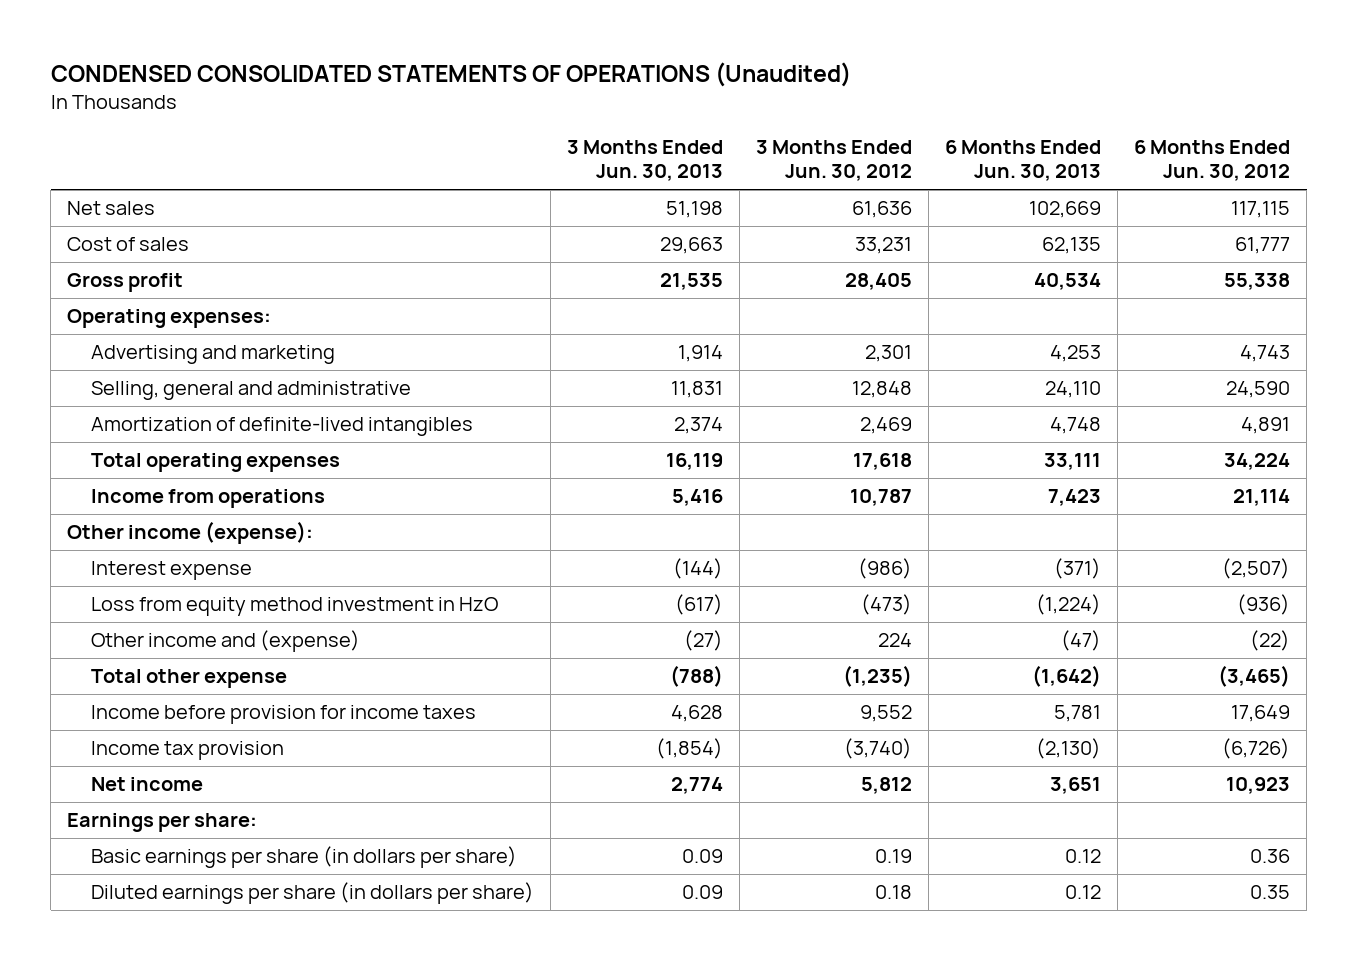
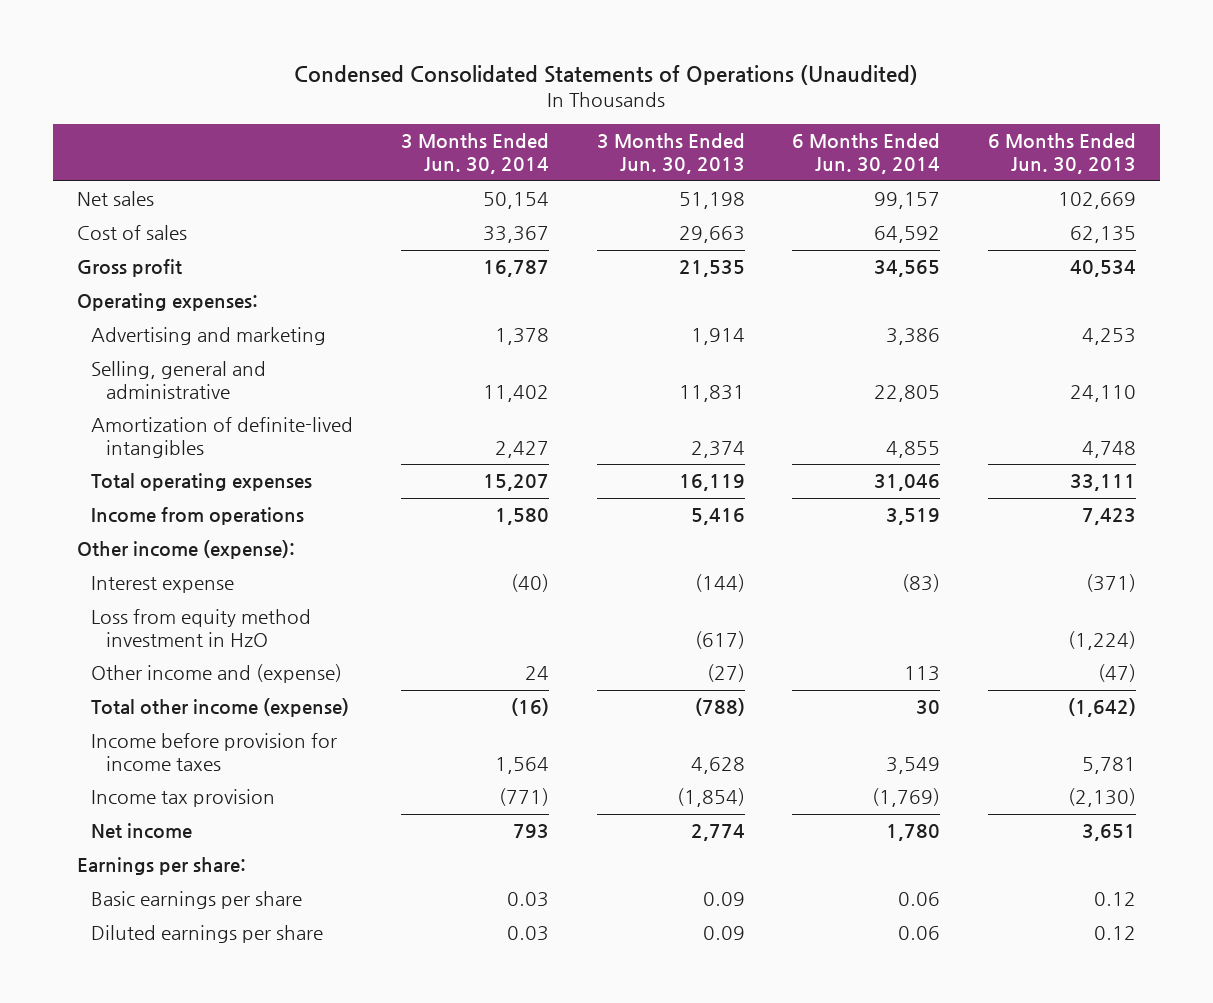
[50,61,851,87] CONDENSED CONSOLIDATED STATEMENTS OF OPERATIONS (Unaudited) -> [294,65,919,86] Condensed Consolidated Statements of Operations (Unaudited)
[756,140,913,182] 3 Months Ended Jun. 30, 2012 -> none
[1134,140,1291,182] 6 Months Ended Jun. 30, 2012 -> none
none -> [400,133,549,175] 3 Months Ended Jun. 30, 2014
none -> [792,133,941,175] 6 Months Ended Jun. 30, 2014
[91,669,288,689] Total other expense -> [91,698,350,718] Total other income (expense)
[91,846,518,869] Basic earnings per share (in dollars per share) -> [91,891,303,910] Basic earnings per share
[91,882,535,905] Diluted earnings per share (in dollars per share) -> [91,925,324,944] Diluted earnings per share

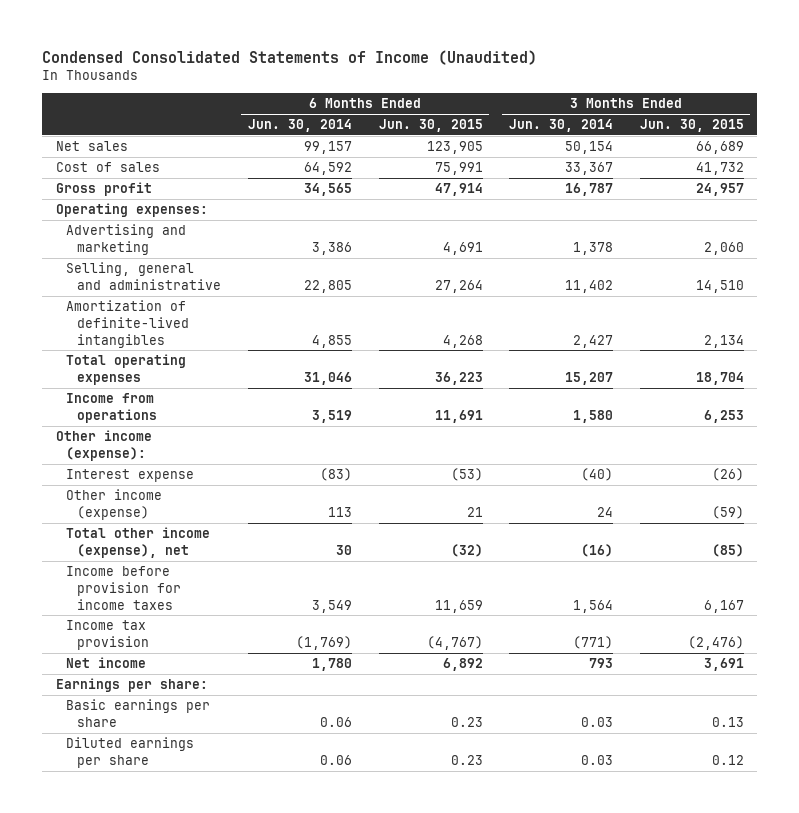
[294,65,919,86] Condensed Consolidated Statements of Operations (Unaudited) -> [42,49,538,65] Condensed Consolidated Statements of Income (Unaudited)
[596,133,745,175] 3 Months Ended Jun. 30, 2013 -> none
[988,133,1137,175] 6 Months Ended Jun. 30, 2013 -> none
none -> [378,119,483,133] Jun. 30, 2015
none -> [639,119,744,133] Jun. 30, 2015
[91,609,312,648] Loss from equity method investment in HzO -> none
[91,664,343,684] Other income and (expense) -> [66,489,163,520] Other income (expense)
[91,698,350,718] Total other income (expense) -> [66,527,211,558] Total other income (expense), net

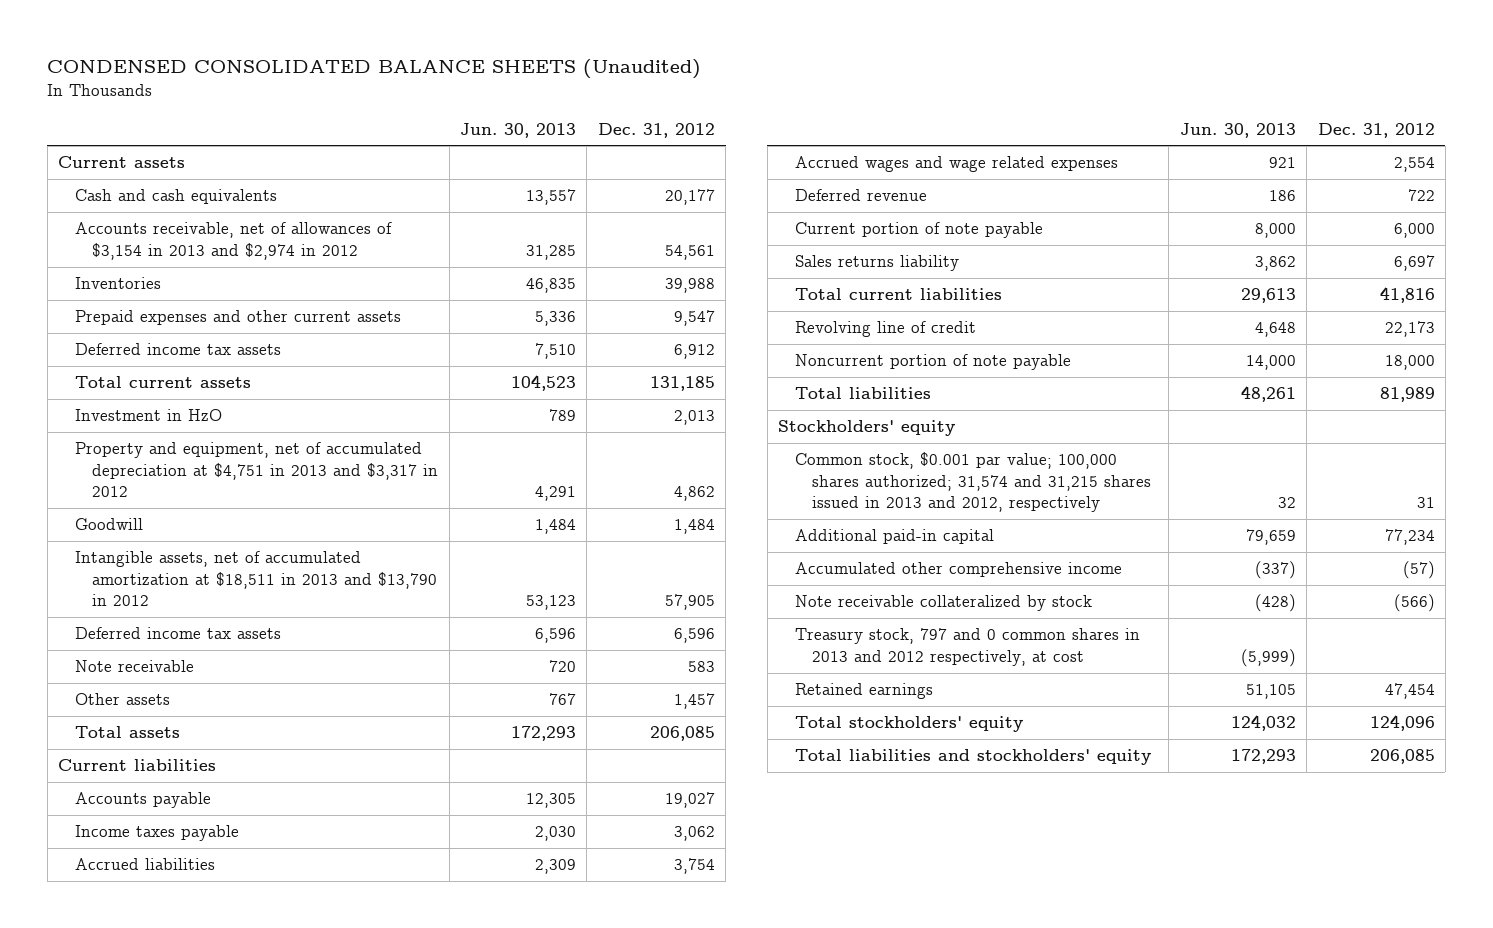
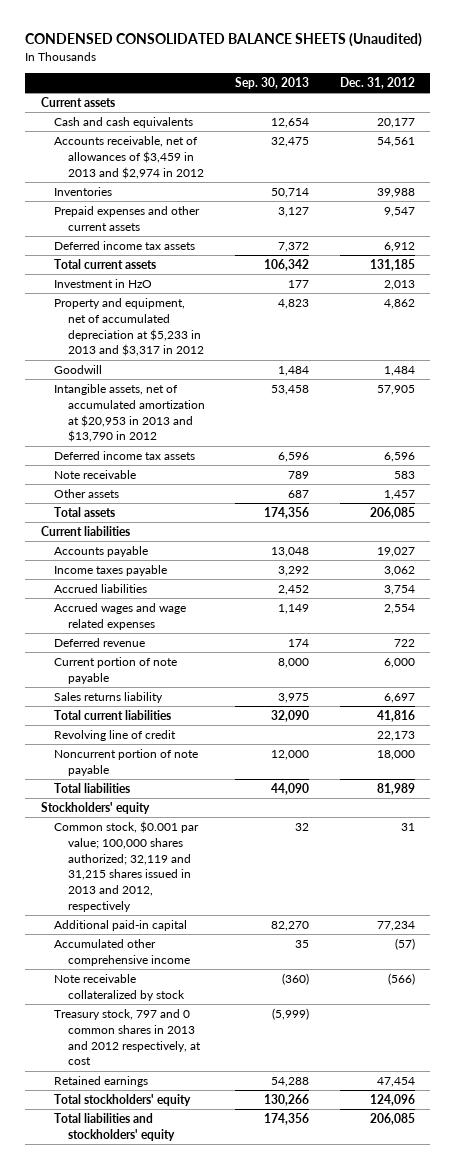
[460,122,577,138] Jun. 30, 2013 -> none
none -> [235,76,310,89] Sep. 30, 2013
[75,222,393,260] Accounts receivable, net of allowances of $3,154 in 2013 and $2,974 in 2012 -> [54,136,204,179] Accounts receivable, net of allowances of $3,459 in 2013 and $2,974 in 2012
[75,442,439,498] Property and equipment, net of accumulated depreciation at $4,751 in 2013 and $3,317 in 2012 -> [54,298,204,357] Property and equipment, net of accumulated depreciation at $5,233 in 2013 and $3,317 in 2012
[75,551,438,607] Intangible assets, net of accumulated amortization at $18,511 in 2013 and $13,790 in 2012 -> [54,384,205,443] Intangible assets, net of accumulated amortization at $20,953 in 2013 and $13,790 in 2012
[795,452,1152,513] Common stock, $0.001 par value; 100,000 shares authorized; 31,574 and 31,215 shares issued in 2013 and 2012, respectively -> [54,821,200,912] Common stock, $0.001 par value; 100,000 shares authorized; 32,119 and 31,215 shares issued in 2013 and 2012, respectively

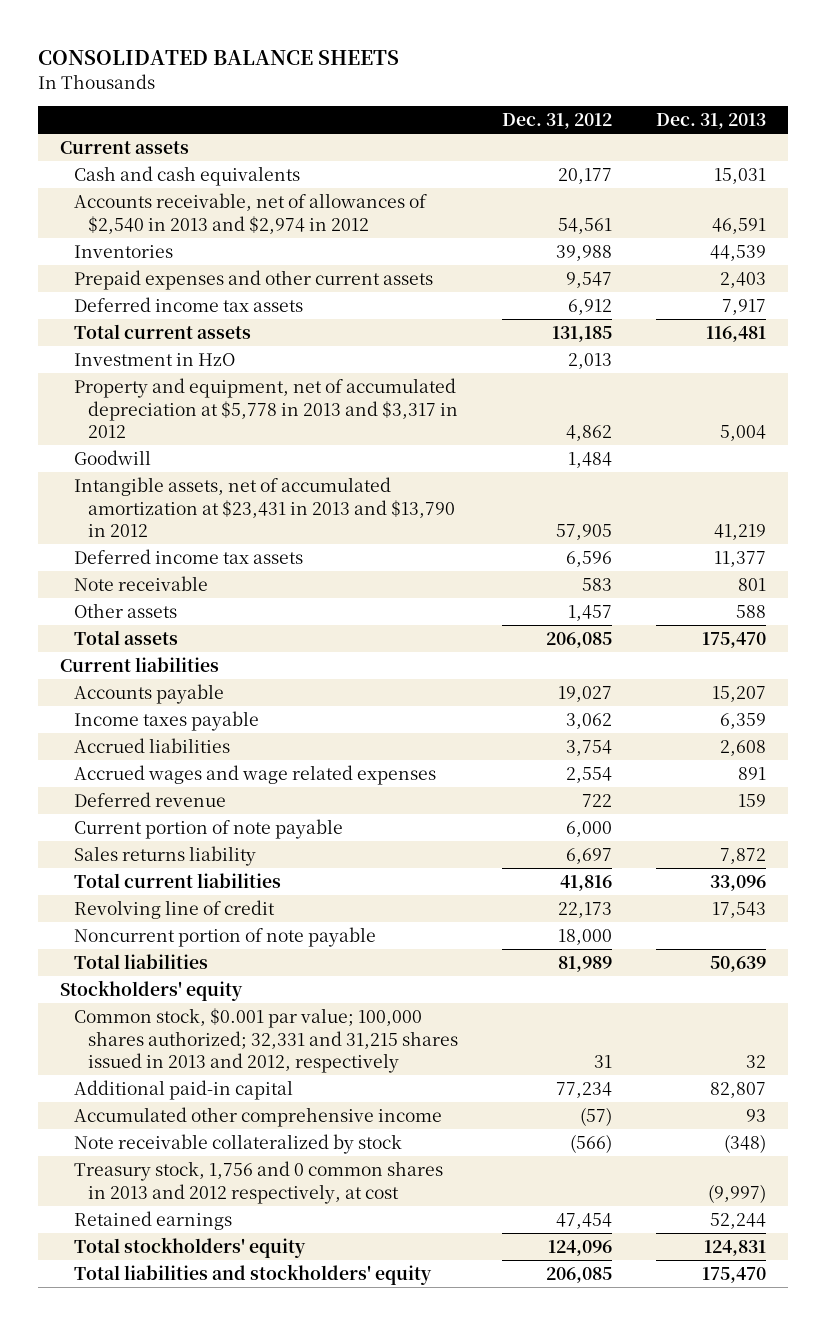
[25,33,423,48] CONDENSED CONSOLIDATED BALANCE SHEETS (Unaudited) -> [37,50,399,66] CONSOLIDATED BALANCE SHEETS
[235,76,310,89] Sep. 30, 2013 -> none
none -> [656,113,767,130] Dec. 31, 2013
[54,136,204,179] Accounts receivable, net of allowances of $3,459 in 2013 and $2,974 in 2012 -> [74,192,428,234] Accounts receivable, net of allowances of $2,540 in 2013 and $2,974 in 2012
[54,298,204,357] Property and equipment, net of accumulated depreciation at $5,233 in 2013 and $3,317 in 2012 -> [74,377,459,439] Property and equipment, net of accumulated depreciation at $5,778 in 2013 and $3,317 in 2012
[54,384,205,443] Intangible assets, net of accumulated amortization at $20,953 in 2013 and $13,790 in 2012 -> [74,476,456,538] Intangible assets, net of accumulated amortization at $23,431 in 2013 and $13,790 in 2012
[54,821,200,912] Common stock, $0.001 par value; 100,000 shares authorized; 32,119 and 31,215 shares issued in 2013 and 2012, respectively -> [74,1007,459,1074] Common stock, $0.001 par value; 100,000 shares authorized; 32,331 and 31,215 shares issued in 2013 and 2012, respectively
[54,1009,201,1066] Treasury stock, 797 and 0 common shares in 2013 and 2012 respectively, at cost -> [74,1160,444,1204] Treasury stock, 1,756 and 0 common shares in 2013 and 2012 respectively, at cost

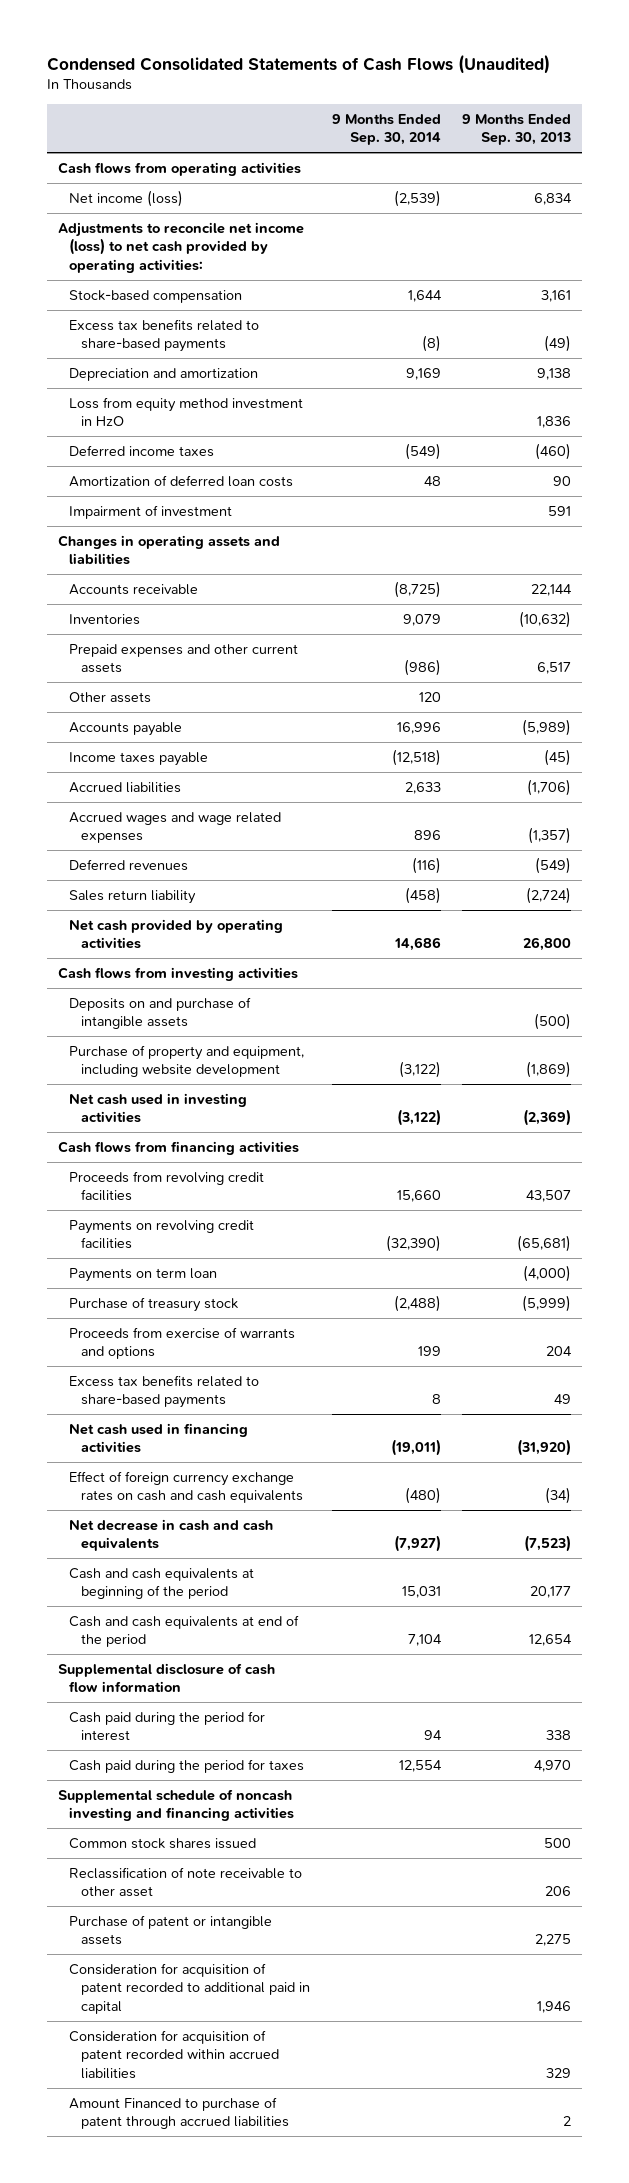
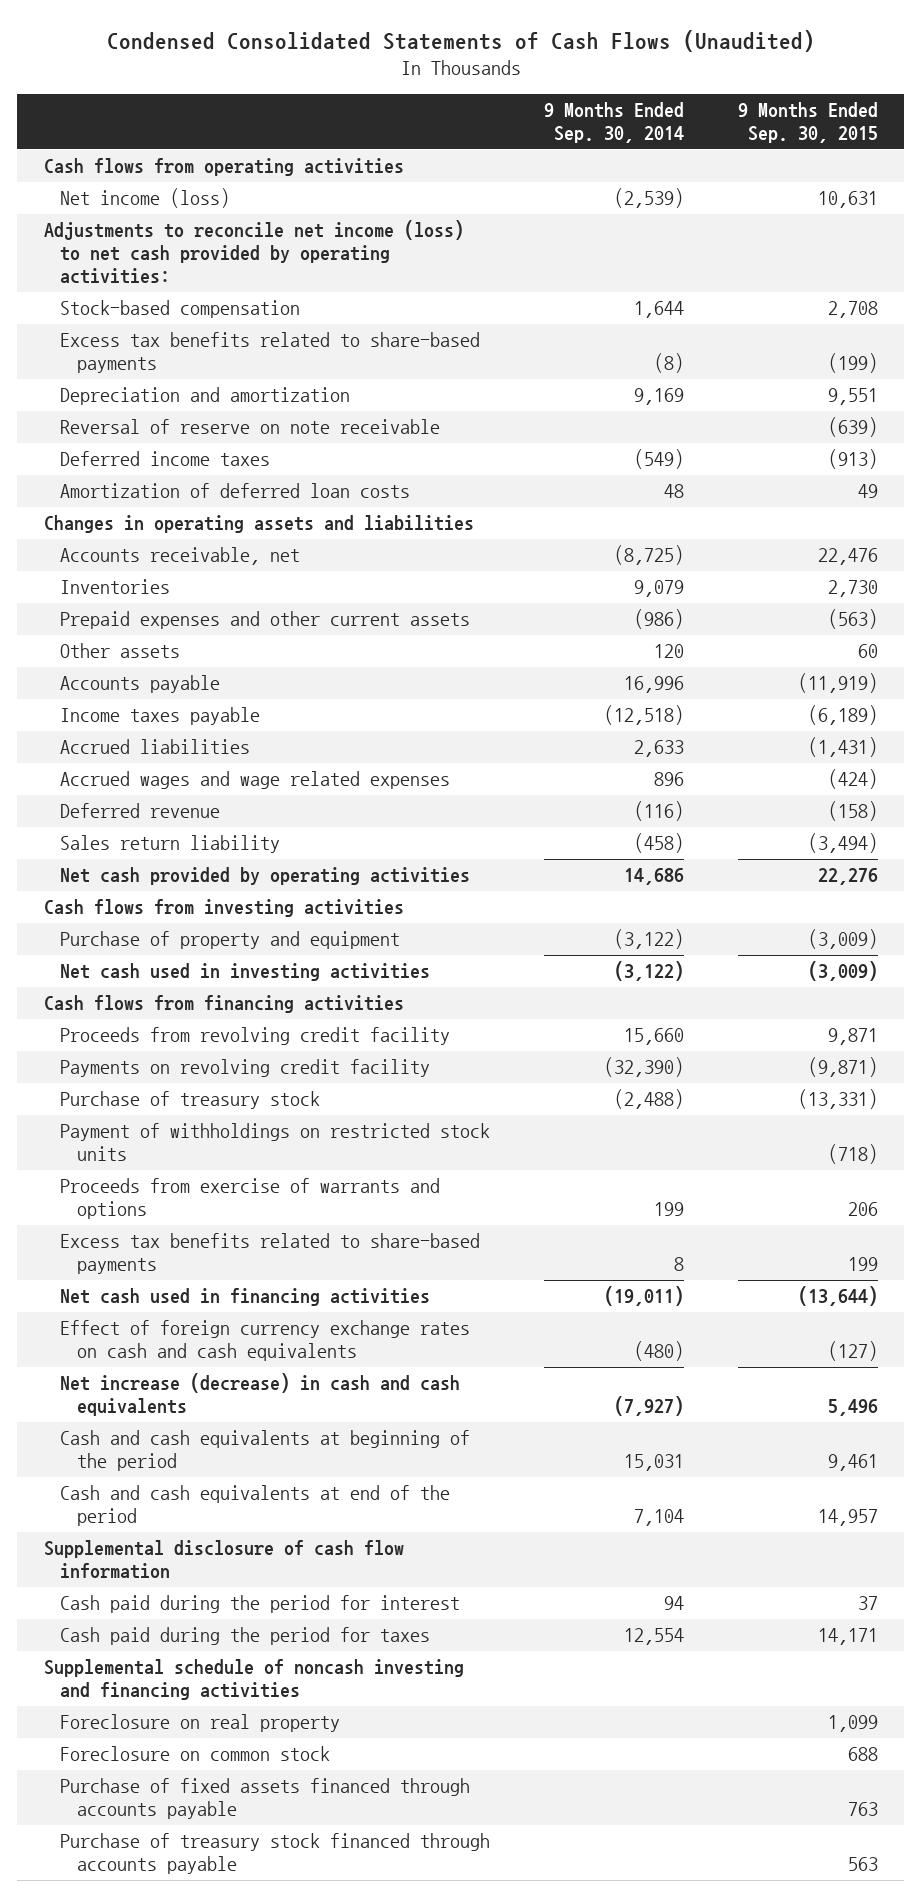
[462,113,572,146] 9 Months Ended Sep. 30, 2013 -> none
none -> [737,102,878,144] 9 Months Ended Sep. 30, 2015
[69,396,304,427] Loss from equity method investment in HzO -> none
none -> [60,419,441,435] Reversal of reserve on note receivable
[69,504,233,519] Impairment of investment -> none
[69,583,199,595] Accounts receivable -> [60,547,301,566] Accounts receivable, net
[69,858,189,871] Deferred revenues -> [60,803,221,819] Deferred revenue
[69,996,252,1030] Deposits on and purchase of intangible assets -> none
[69,1044,305,1078] Purchase of property and equipment, including website development -> [60,931,401,950] Purchase of property and equipment
[69,1267,218,1282] Payments on term loan -> none
[69,1170,265,1202] Proceeds from revolving credit facilities -> [60,1027,451,1046] Proceeds from revolving credit facility
[69,1219,255,1250] Payments on revolving credit facilities -> [60,1059,431,1078] Payments on revolving credit facility
none -> [60,1123,491,1162] Payment of withholdings on restricted stock units
[69,1518,274,1552] Net decrease in cash and cash equivalents -> [60,1373,461,1417] Net increase (decrease) in cash and cash equivalents
[69,1837,257,1849] Common stock shares issued -> none
[69,1866,303,1898] Reclassification of note receivable to other asset -> none
[69,1914,273,1946] Purchase of patent or intangible assets -> none
[69,1962,311,2015] Consideration for acquisition of patent recorded to additional paid in capital -> none
[69,2029,280,2080] Consideration for acquisition of patent recorded within accrued liabilities -> none
[69,2096,290,2130] Amount Financed to purchase of patent through accrued liabilities -> none
none -> [60,1714,341,1733] Foreclosure on real property
none -> [60,1746,331,1762] Foreclosure on common stock
none -> [60,1778,471,1820] Purchase of fixed assets financed through accounts payable
none -> [60,1833,491,1875] Purchase of treasury stock financed through accounts payable

